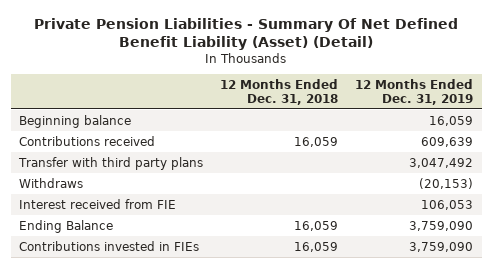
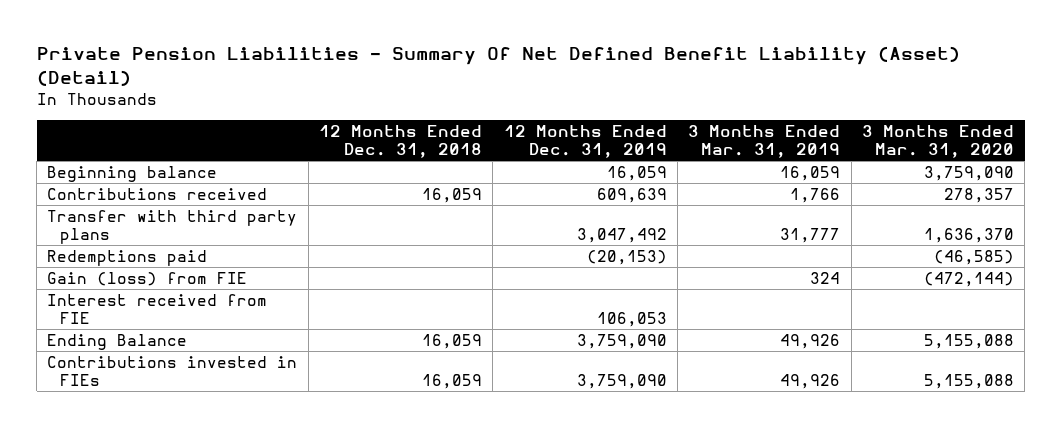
none -> [688,125,841,159] 3 Months Ended Mar. 31, 2019
none -> [862,125,1015,159] 3 Months Ended Mar. 31, 2020
[19,177,84,188] Withdraws -> [47,249,208,266] Redemptions paid
none -> [47,271,248,286] Gain (loss) from FIE

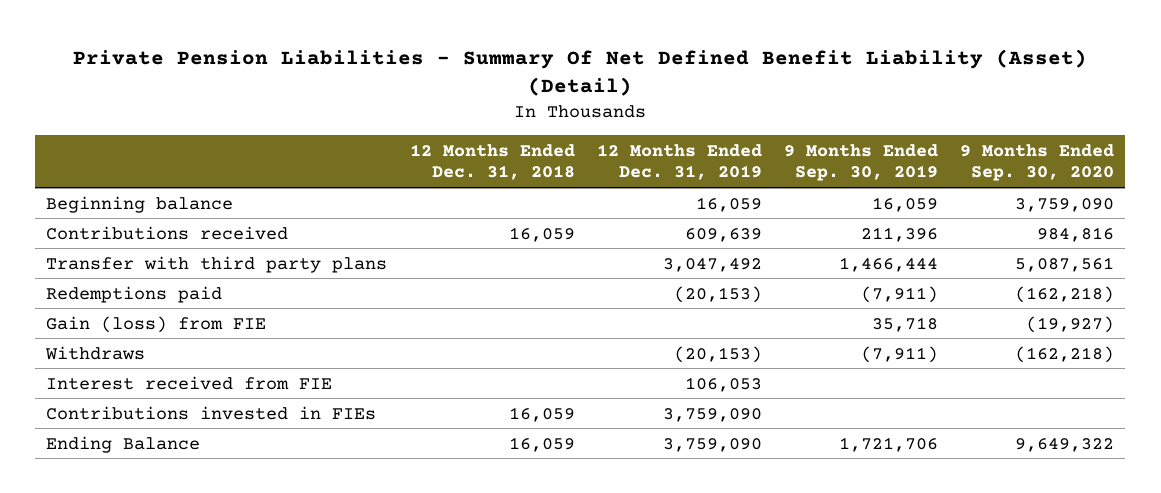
[688,125,841,159] 3 Months Ended Mar. 31, 2019 -> none
[862,125,1015,159] 3 Months Ended Mar. 31, 2020 -> none
none -> [783,143,938,182] 9 Months Ended Sep. 30, 2019
none -> [960,143,1115,182] 9 Months Ended Sep. 30, 2020
none -> [45,345,146,360] Withdraws
[47,333,188,350] Ending Balance -> [46,435,201,453] Ending Balance

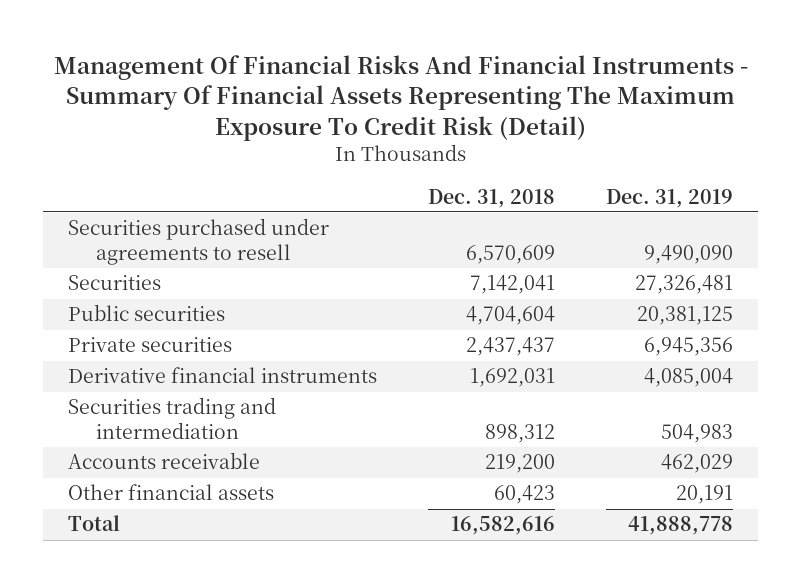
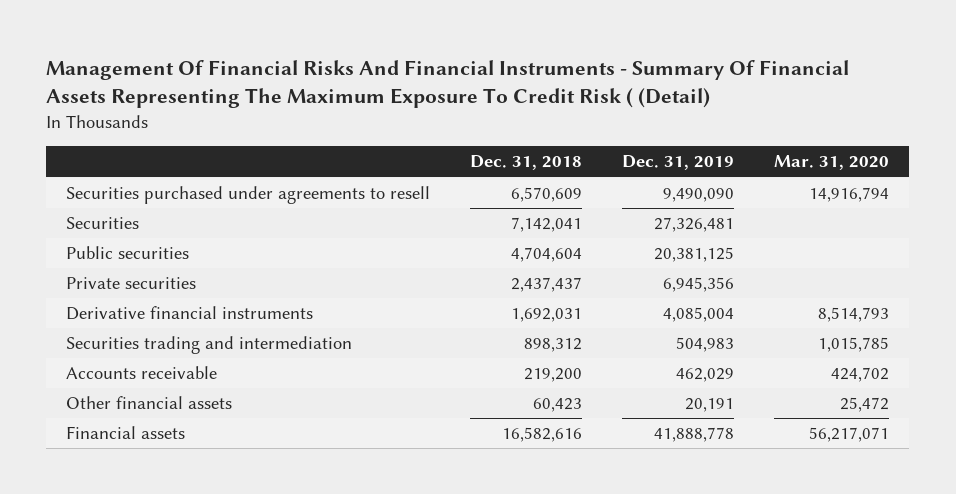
[53,54,748,141] Management Of Financial Risks And Financial Instruments - Summary Of Financial Assets Representing The Maximum Exposure To Credit Risk (Detail) -> [46,59,850,109] Management Of Financial Risks And Financial Instruments - Summary Of Financial Assets Representing The Maximum Exposure To Credit Risk ( (Detail)
none -> [774,155,890,171] Mar. 31, 2020
[68,515,121,532] Total -> [66,426,186,440] Financial assets

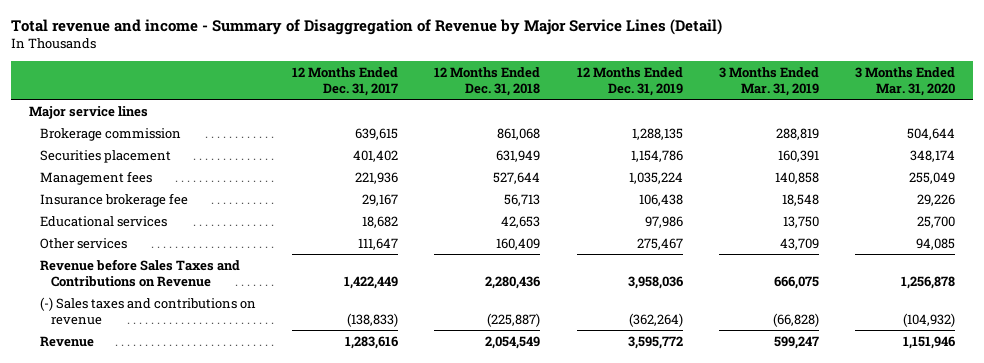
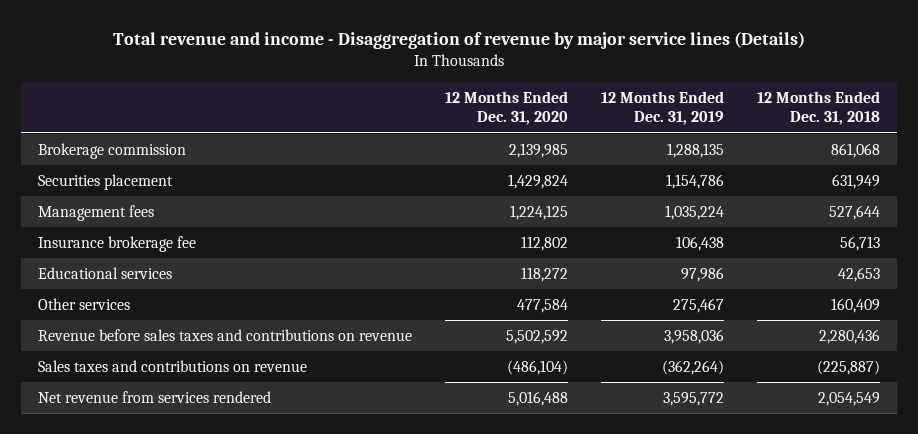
[10,18,722,35] Total revenue and income - Summary of Disaggregation of Revenue by Major Service Lines (Detail) -> [113,31,806,50] Total revenue and income - Disaggregation of revenue by major service lines (Details)
[292,67,399,96] 12 Months Ended Dec. 31, 2017 -> none
[718,67,819,96] 3 Months Ended Mar. 31, 2019 -> none
[854,67,955,96] 3 Months Ended Mar. 31, 2020 -> none
none -> [444,90,568,126] 12 Months Ended Dec. 31, 2020
[28,105,148,119] Major service lines -> none
[39,258,240,287] Revenue before Sales Taxes and Contributions on Revenue -> [37,328,412,341] Revenue before sales taxes and contributions on revenue
[39,296,256,325] (-) Sales taxes and contributions on revenue -> [37,359,307,372] Sales taxes and contributions on revenue
[39,335,94,347] Revenue -> [37,390,271,403] Net revenue from services rendered

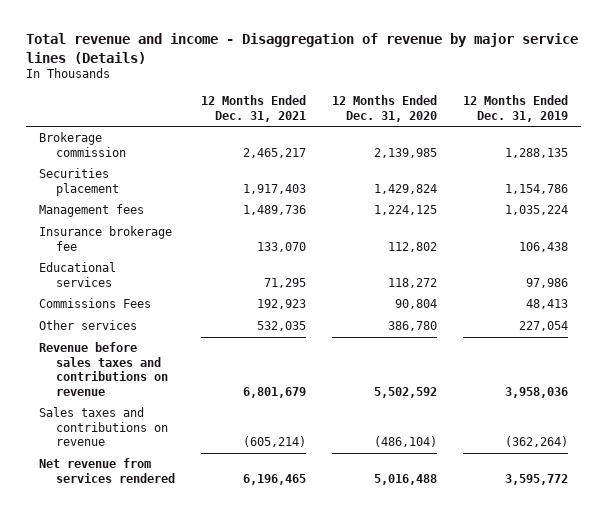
[757,90,881,126] 12 Months Ended Dec. 31, 2018 -> none
none -> [200,95,306,122] 12 Months Ended Dec. 31, 2021
none -> [39,298,152,309] Commissions Fees
[516,298,568,313] 477,584 -> [388,321,438,332] 386,780
[673,297,725,313] 275,467 -> [519,321,569,332] 227,054

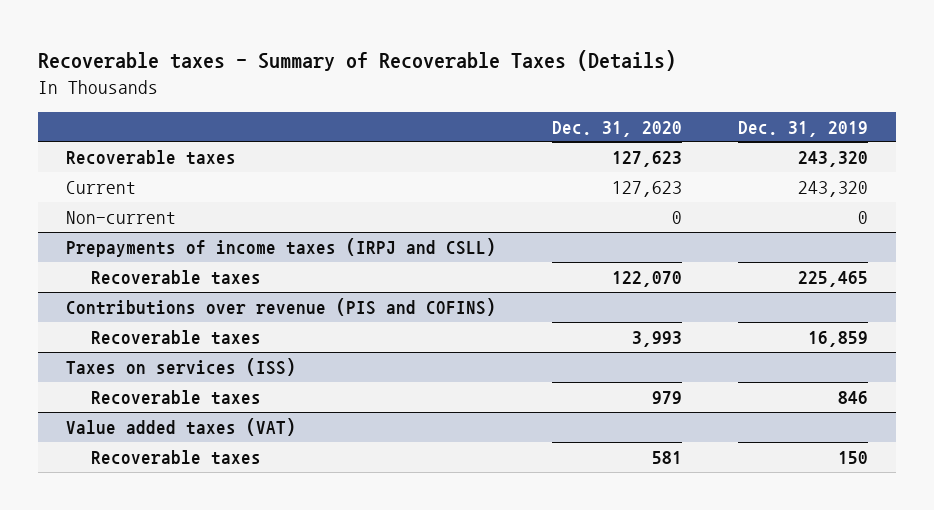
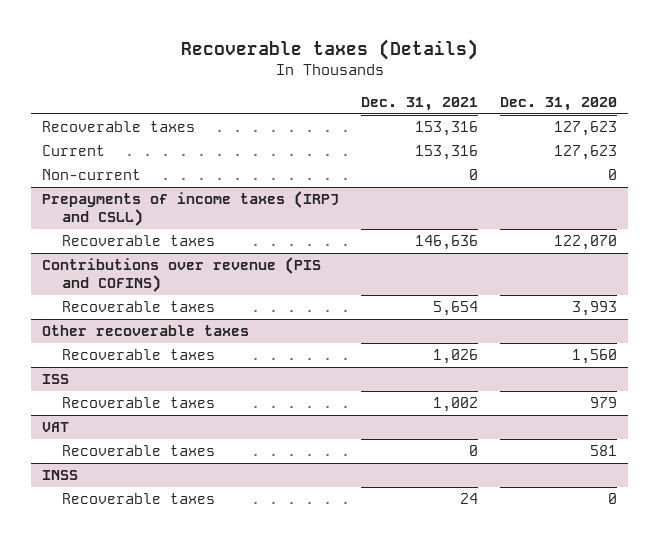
[38,50,677,72] Recoverable taxes - Summary of Recoverable Taxes (Details) -> [180,38,478,60] Recoverable taxes (Details)
[738,120,869,137] Dec. 31, 2019 -> none
none -> [361,97,479,112] Dec. 31, 2021
none -> [42,325,250,337] Other recoverable taxes
none -> [62,349,216,361] Recoverable taxes
[66,357,297,376] Taxes on services (ISS) -> [42,374,70,385] ISS
[66,417,297,436] Value added taxes (VAT) -> [42,422,70,433] VAT
none -> [42,470,79,481] INSS
none -> [62,493,216,505] Recoverable taxes

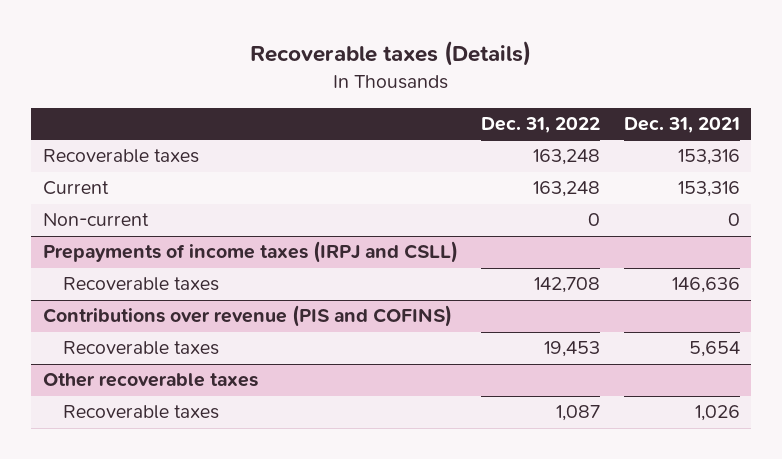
[500,97,618,112] Dec. 31, 2020 -> none
none -> [481,116,601,133] Dec. 31, 2022
[42,374,70,385] ISS -> none
[62,397,216,409] Recoverable taxes -> none
[42,422,70,433] VAT -> none
[62,445,216,457] Recoverable taxes -> none
[42,470,79,481] INSS -> none
[62,493,216,505] Recoverable taxes -> none

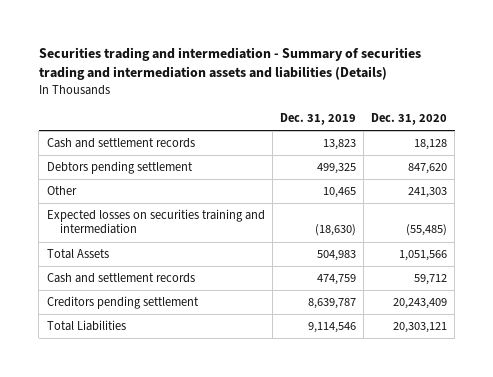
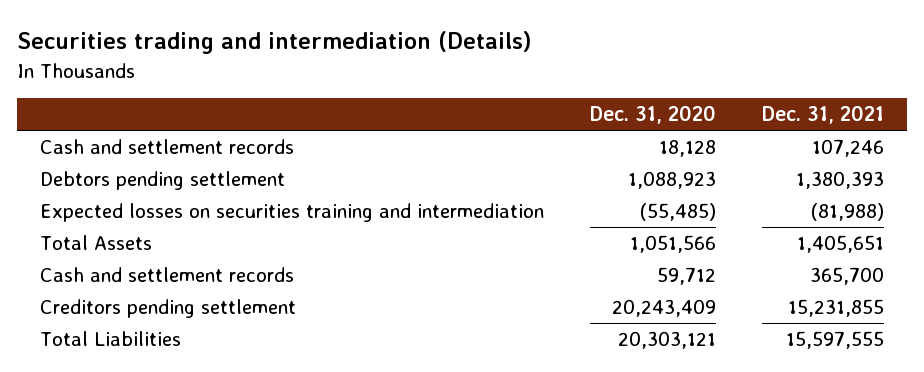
[38,46,421,81] Securities trading and intermediation - Summary of securities trading and intermediation assets and liabilities (Details) -> [16,31,532,55] Securities trading and intermediation (Details)
[279,113,356,126] Dec. 31, 2019 -> none
none -> [762,105,885,125] Dec. 31, 2021
[46,186,77,196] Other -> none
[407,163,447,175] 847,620 -> [628,170,717,189] 1,088,923

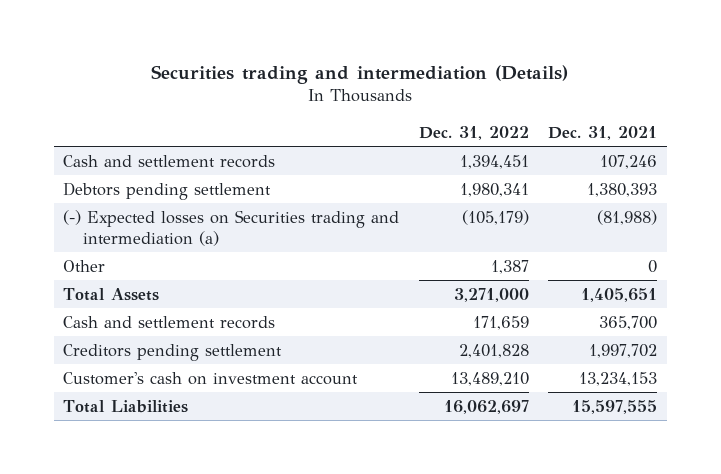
[590,105,717,125] Dec. 31, 2020 -> none
none -> [418,125,529,140] Dec. 31, 2022
[39,202,544,222] Expected losses on securities training and intermediation -> [63,209,400,246] (-) Expected losses on Securities trading and intermediation (a)
none -> [63,259,106,272] Other
[788,298,885,317] 15,231,855 -> [589,343,658,358] 1,997,702
none -> [63,371,359,385] Customer's cash on investment account

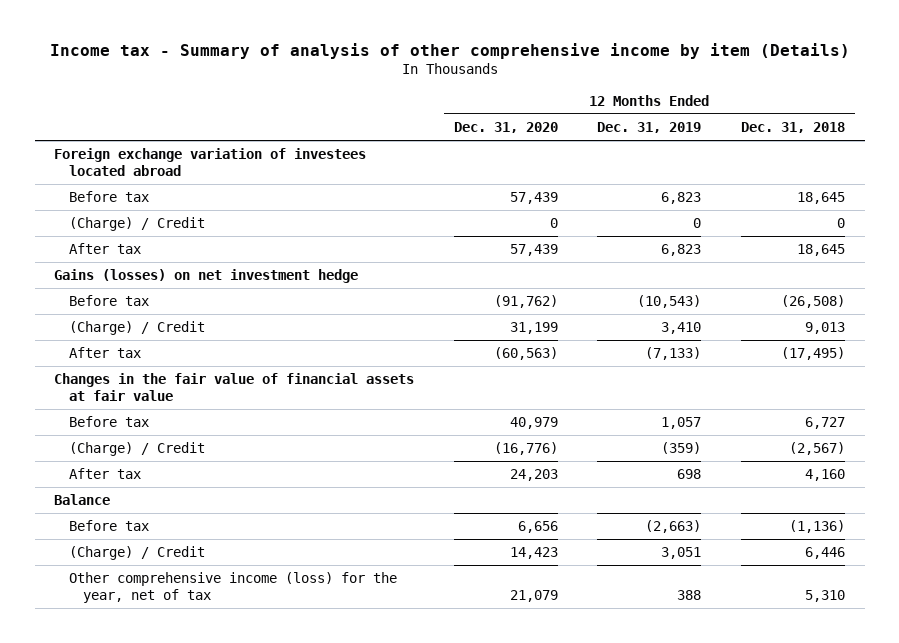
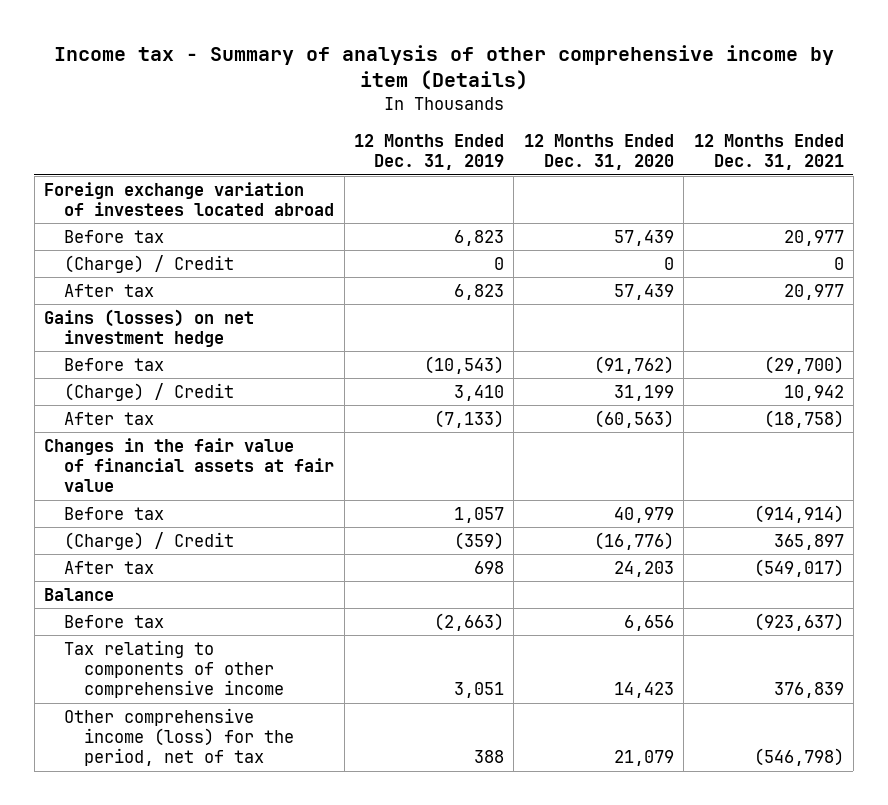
[740,122,845,134] Dec. 31, 2018 -> none
none -> [693,134,844,171] 12 Months Ended Dec. 31, 2021
[68,546,205,561] (Charge) / Credit -> [64,639,285,699] Tax relating to components of other comprehensive income
[68,572,397,604] Other comprehensive income (loss) for the year, net of tax -> [64,707,295,767] Other comprehensive income (loss) for the period, net of tax

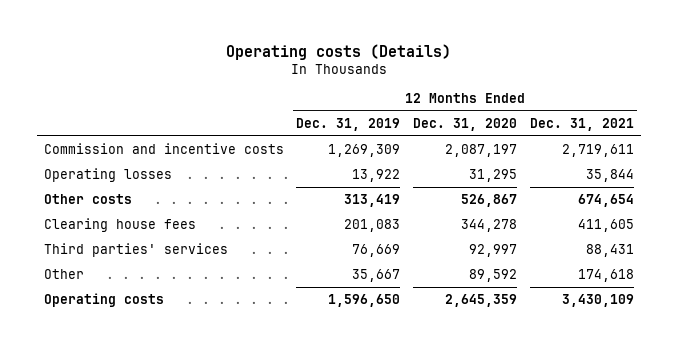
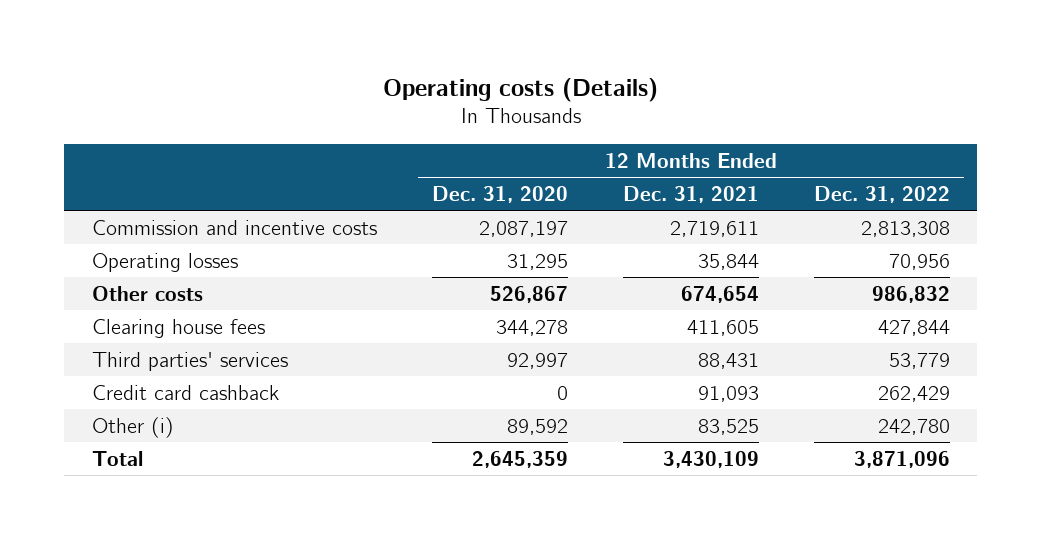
[296,117,401,131] Dec. 31, 2019 -> none
none -> [813,185,950,203] Dec. 31, 2022
none -> [91,384,279,400] Credit card cashback
[43,268,84,279] Other -> [91,416,174,438] Other (i)
[578,268,635,282] 174,618 -> [697,418,759,435] 83,525
[43,292,164,307] Operating costs -> [91,450,143,466] Total

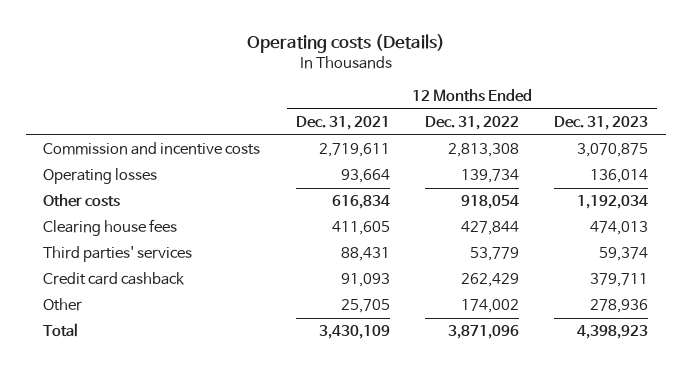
[431,185,568,203] Dec. 31, 2020 -> none
none -> [554,116,649,131] Dec. 31, 2023
[697,253,759,270] 35,844 -> [340,169,390,184] 93,664
[888,253,950,270] 70,956 -> [460,169,519,184] 139,734
[680,285,759,303] 674,654 -> [331,195,390,210] 616,834
[871,285,950,303] 986,832 -> [460,195,519,210] 918,054
[91,416,174,438] Other (i) -> [43,298,83,312] Other
[697,418,759,435] 83,525 -> [340,299,390,314] 25,705
[877,418,950,435] 242,780 -> [460,299,519,314] 174,002

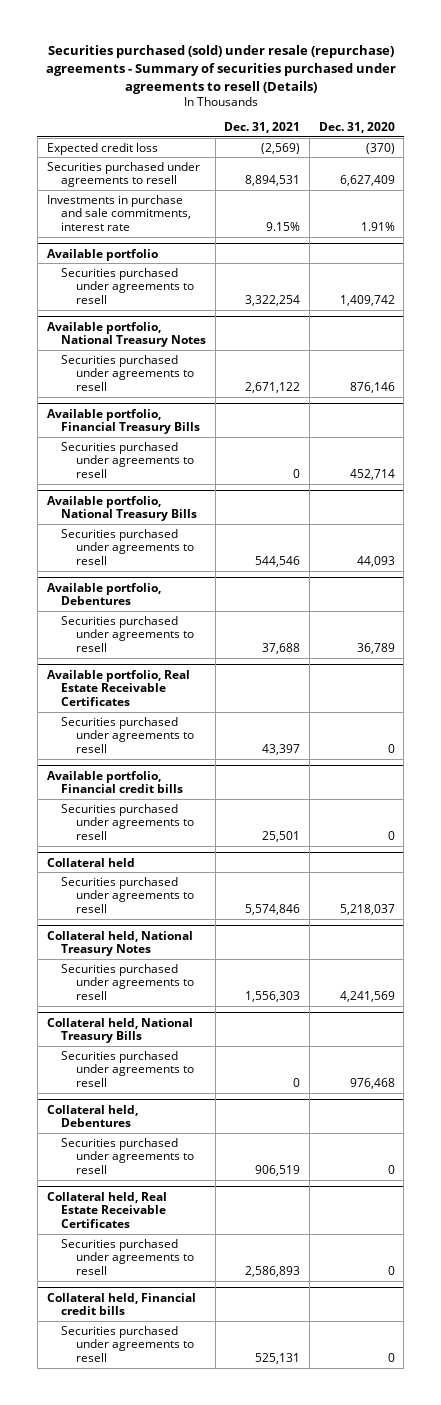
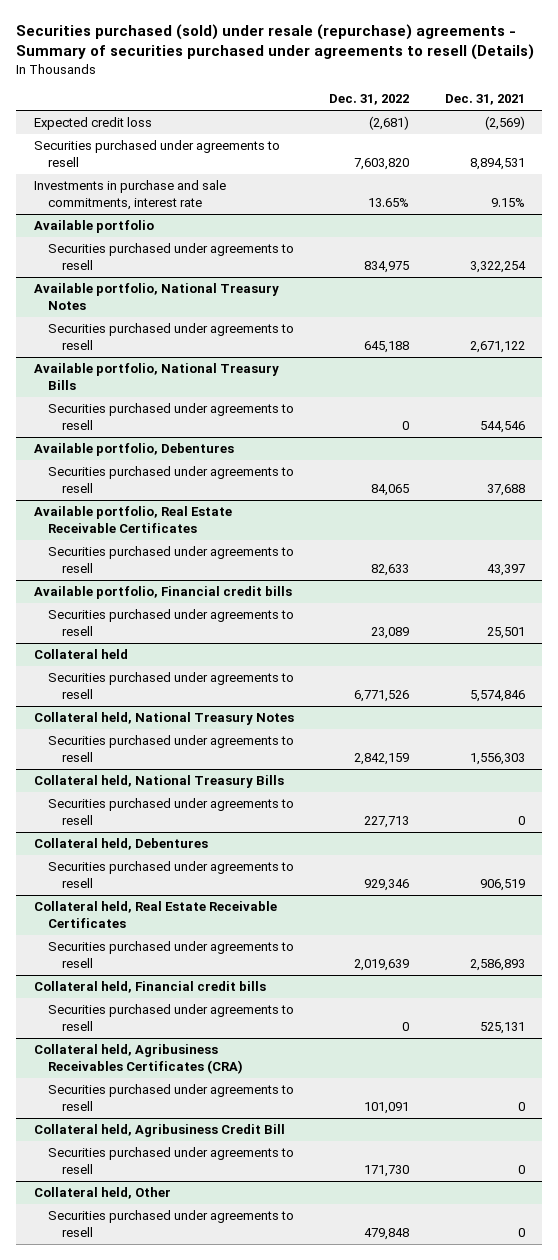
[318,122,395,134] Dec. 31, 2020 -> none
none -> [329,93,410,105] Dec. 31, 2022
[46,408,201,435] Available portfolio, Financial Treasury Bills -> none
[61,441,194,479] Securities purchased under agreements to resell -> none
none -> [33,1044,243,1075] Collateral held, Agribusiness Receivables Certificates (CRA)
none -> [47,1084,294,1112] Securities purchased under agreements to resell
none -> [33,1124,285,1138] Collateral held, Agribusiness Credit Bill
none -> [47,1147,294,1175] Securities purchased under agreements to resell
none -> [33,1187,171,1200] Collateral held, Other
none -> [47,1210,294,1238] Securities purchased under agreements to resell

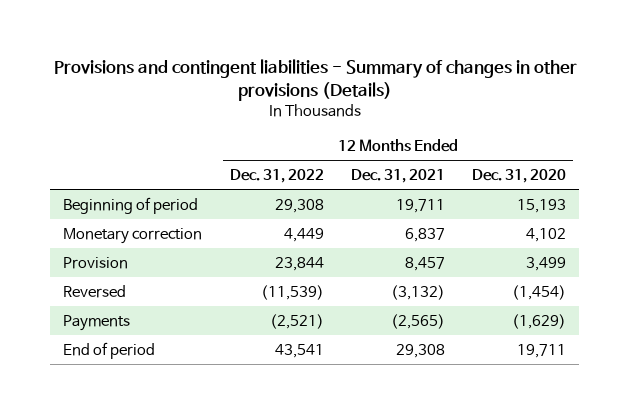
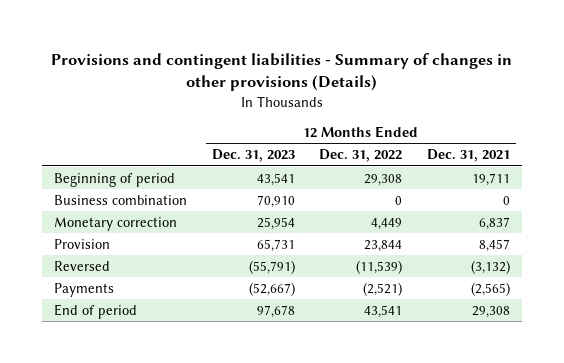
[471,169,566,184] Dec. 31, 2020 -> none
none -> [211,149,295,163] Dec. 31, 2023
none -> [54,194,188,205] Business combination

